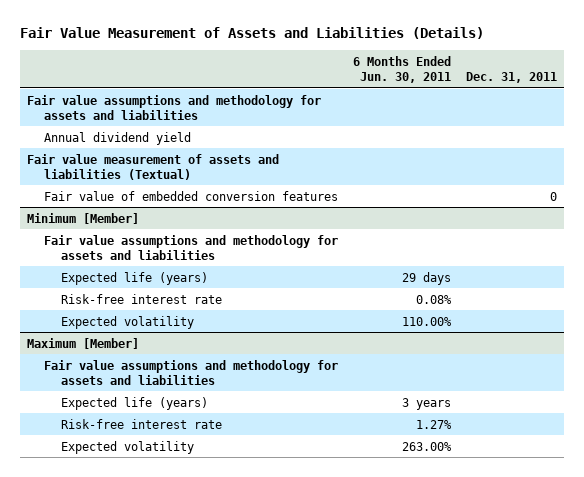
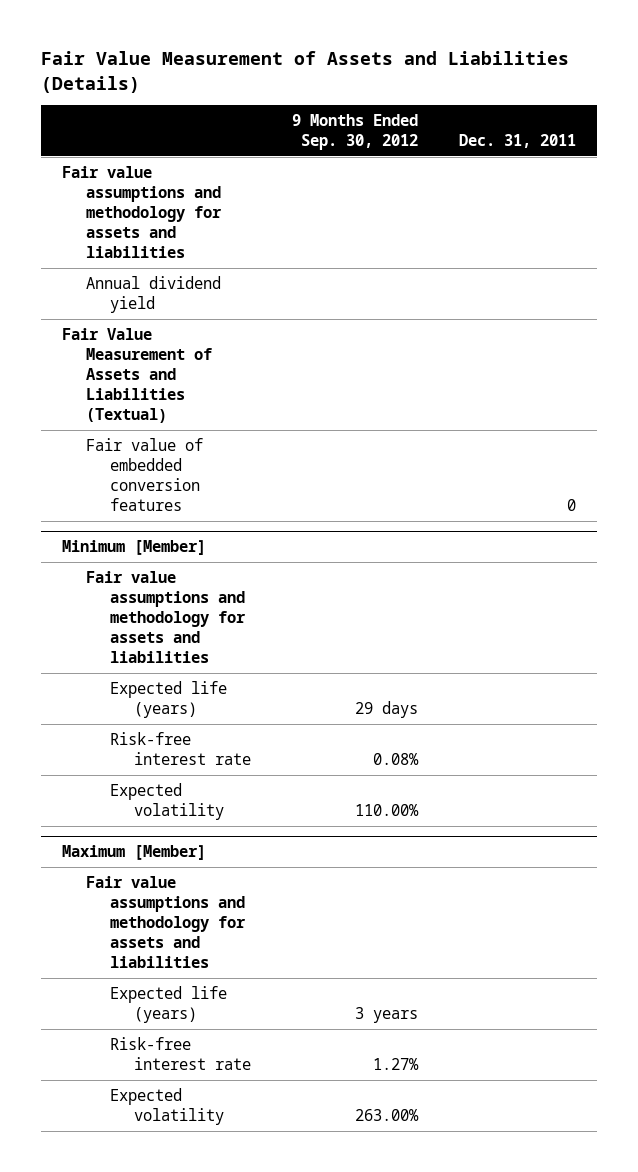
[352,56,451,83] 6 Months Ended Jun. 30, 2011 -> none
none -> [292,114,419,151] 9 Months Ended Sep. 30, 2012
[27,153,280,180] Fair value measurement of assets and liabilities (Textual) -> [61,327,212,424] Fair Value Measurement of Assets and Liabilities (Textual)

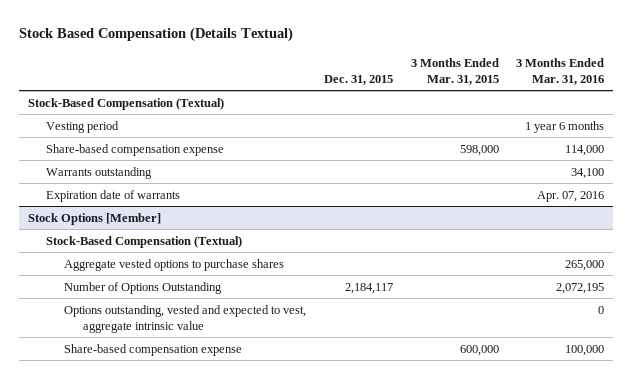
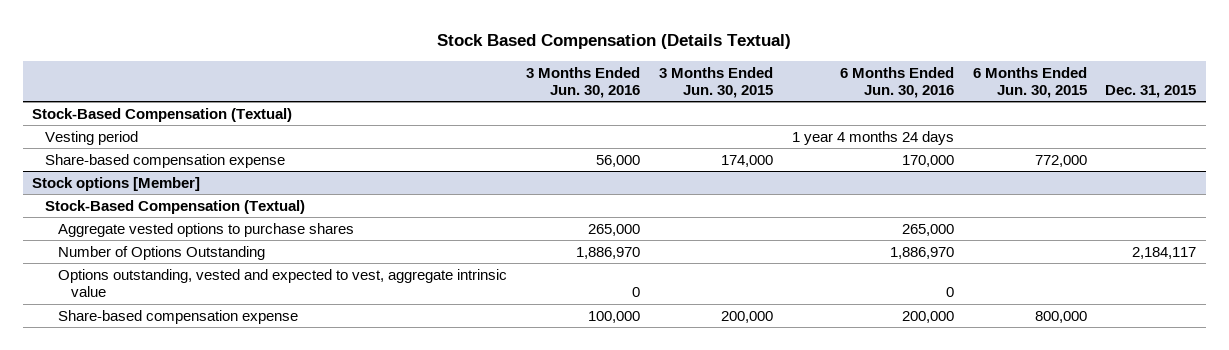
[410,57,499,85] 3 Months Ended Mar. 31, 2015 -> none
[516,57,605,85] 3 Months Ended Mar. 31, 2016 -> none
none -> [526,66,641,98] 3 Months Ended Jun. 30, 2016
none -> [658,66,773,98] 3 Months Ended Jun. 30, 2015
none -> [839,66,954,98] 6 Months Ended Jun. 30, 2016
none -> [972,66,1087,98] 6 Months Ended Jun. 30, 2015
[46,166,153,179] Warrants outstanding -> none
[46,189,181,202] Expiration date of warrants -> none
[27,212,161,225] Stock Options [Member] -> [32,176,201,191] Stock options [Member]

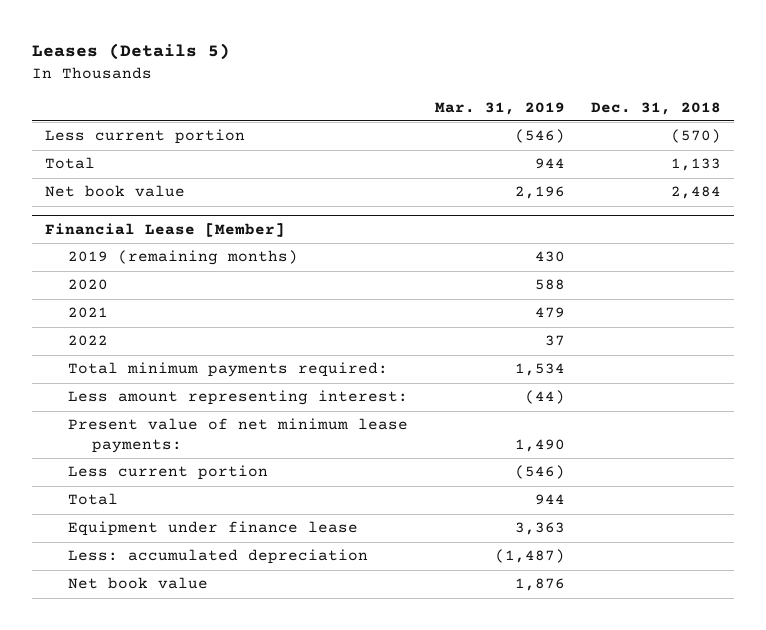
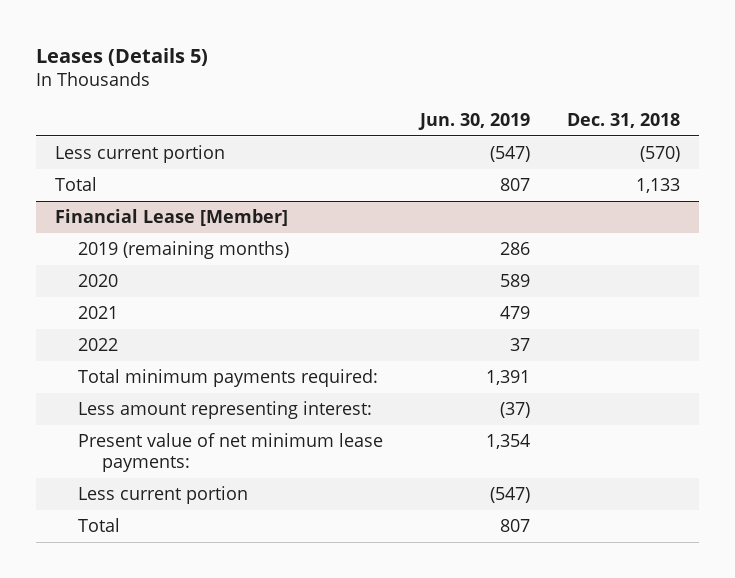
[434,101,565,115] Mar. 31, 2019 -> none
none -> [418,112,531,130] Jun. 30, 2019
[44,185,185,198] Net book value -> none
[68,521,359,537] Equipment under finance lease -> none
[68,549,369,565] Less: accumulated depreciation -> none
[68,577,209,590] Net book value -> none

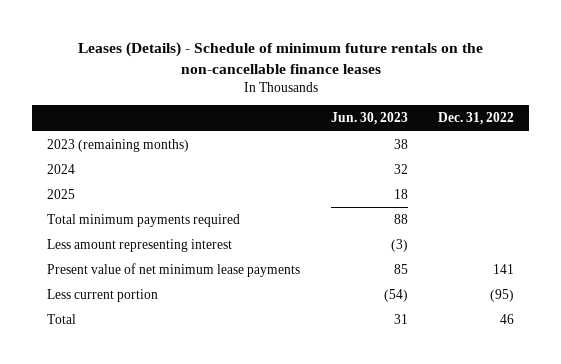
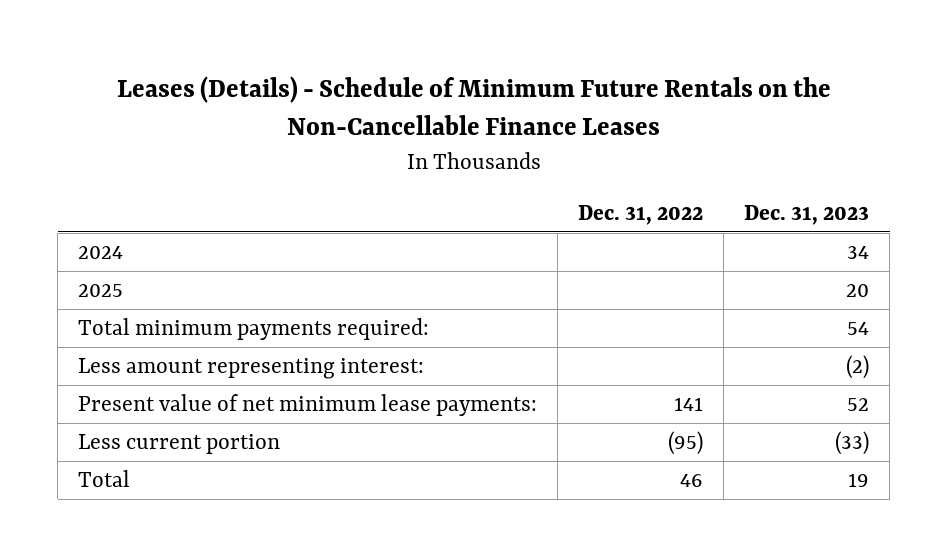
[77,41,483,74] Leases (Details) - Schedule of minimum future rentals on the non-cancellable finance leases -> [116,75,831,136] Leases (Details) - Schedule of Minimum Future Rentals on the Non-Cancellable Finance Leases
[330,112,408,126] Jun. 30, 2023 -> none
none -> [744,204,870,225] Dec. 31, 2023
[47,139,190,153] 2023 (remaining months) -> none
[47,214,241,228] Total minimum payments required -> [78,318,430,341] Total minimum payments required:
[47,239,233,253] Less amount representing interest -> [78,358,425,380] Less amount representing interest:
[47,263,301,278] Present value of net minimum lease payments -> [78,394,538,417] Present value of net minimum lease payments:

